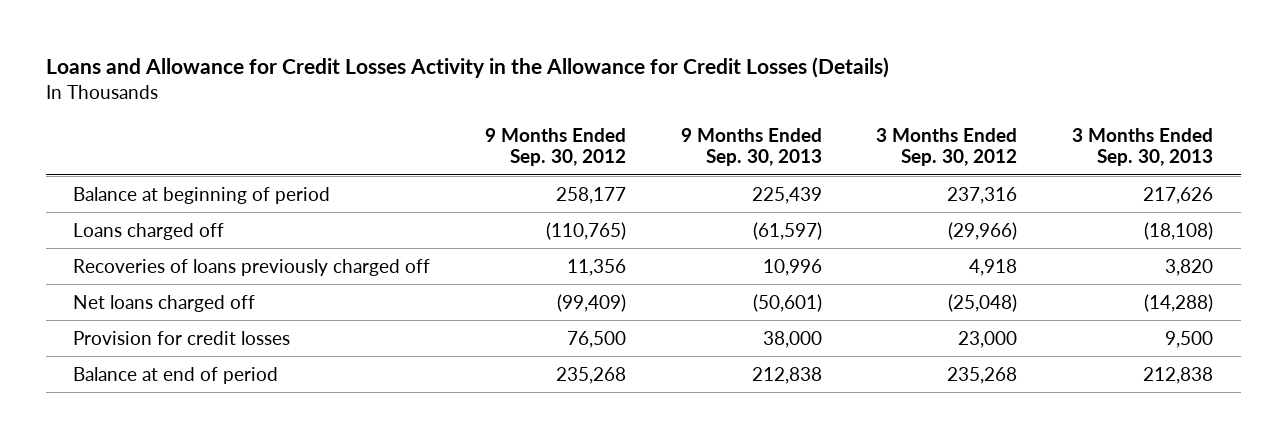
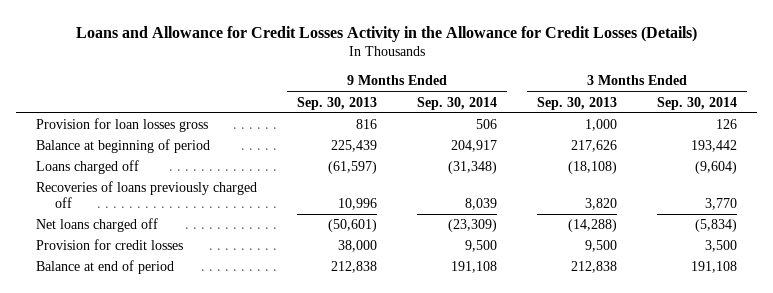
[484,127,626,167] 9 Months Ended Sep. 30, 2012 -> none
[876,127,1018,167] 3 Months Ended Sep. 30, 2012 -> none
none -> [417,96,498,110] Sep. 30, 2014
none -> [656,96,737,110] Sep. 30, 2014
none -> [36,118,209,133] Provision for loan losses gross

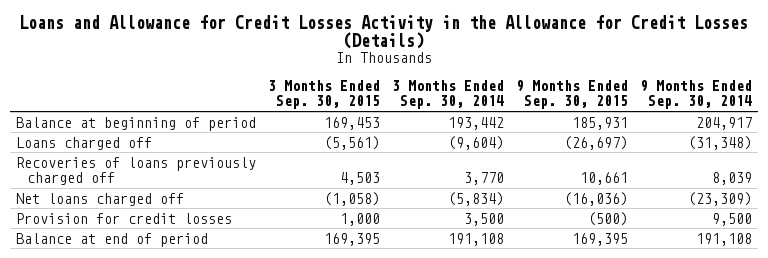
[297,96,378,110] Sep. 30, 2013 -> none
[536,96,617,110] Sep. 30, 2013 -> none
none -> [268,80,381,110] 3 Months Ended Sep. 30, 2015
none -> [516,80,629,110] 9 Months Ended Sep. 30, 2015
[36,118,209,133] Provision for loan losses gross -> none

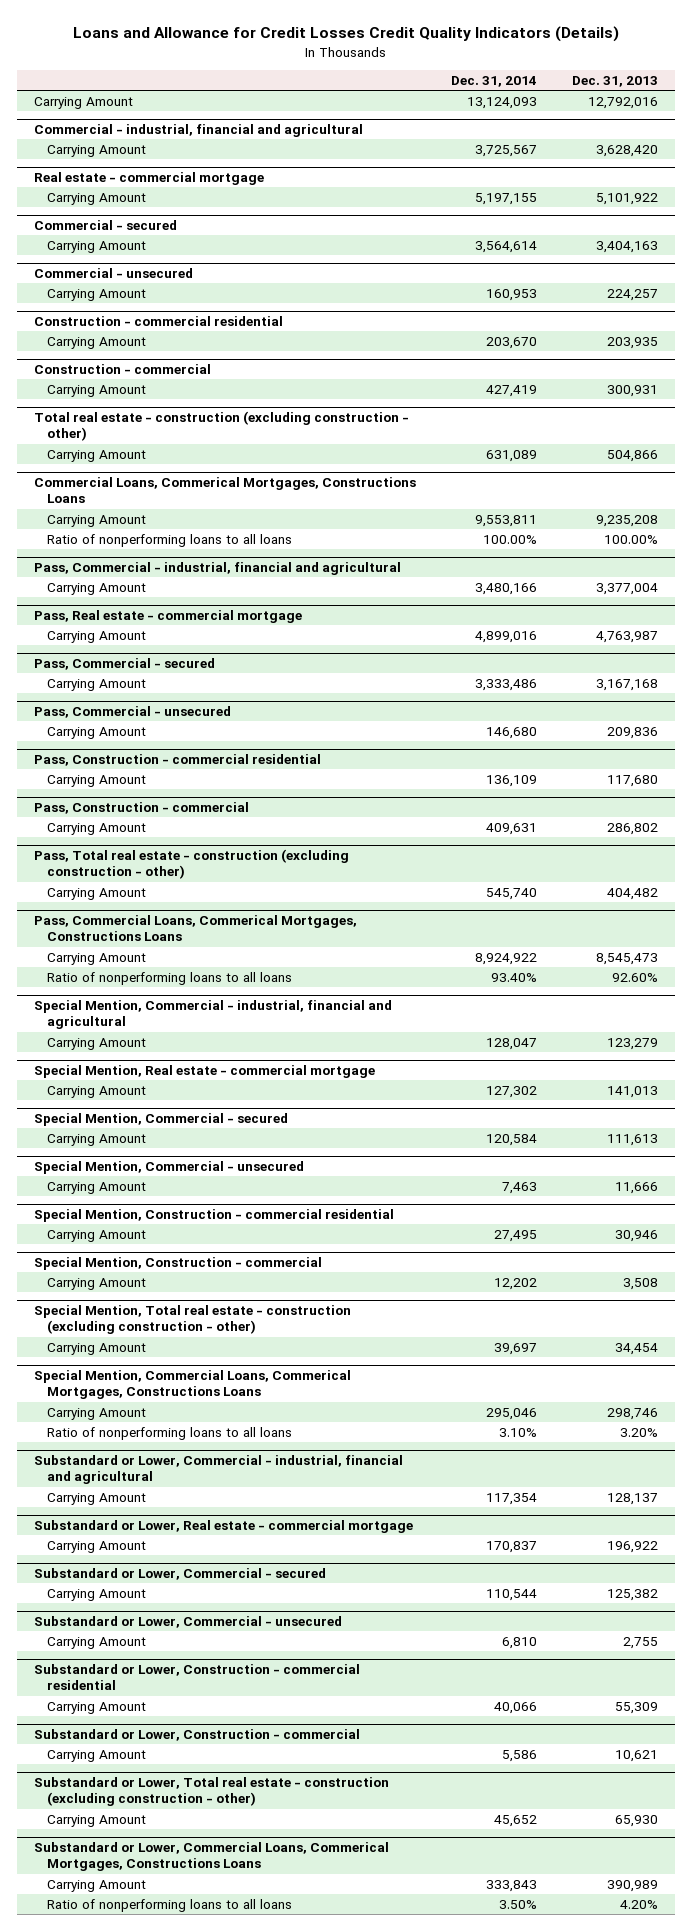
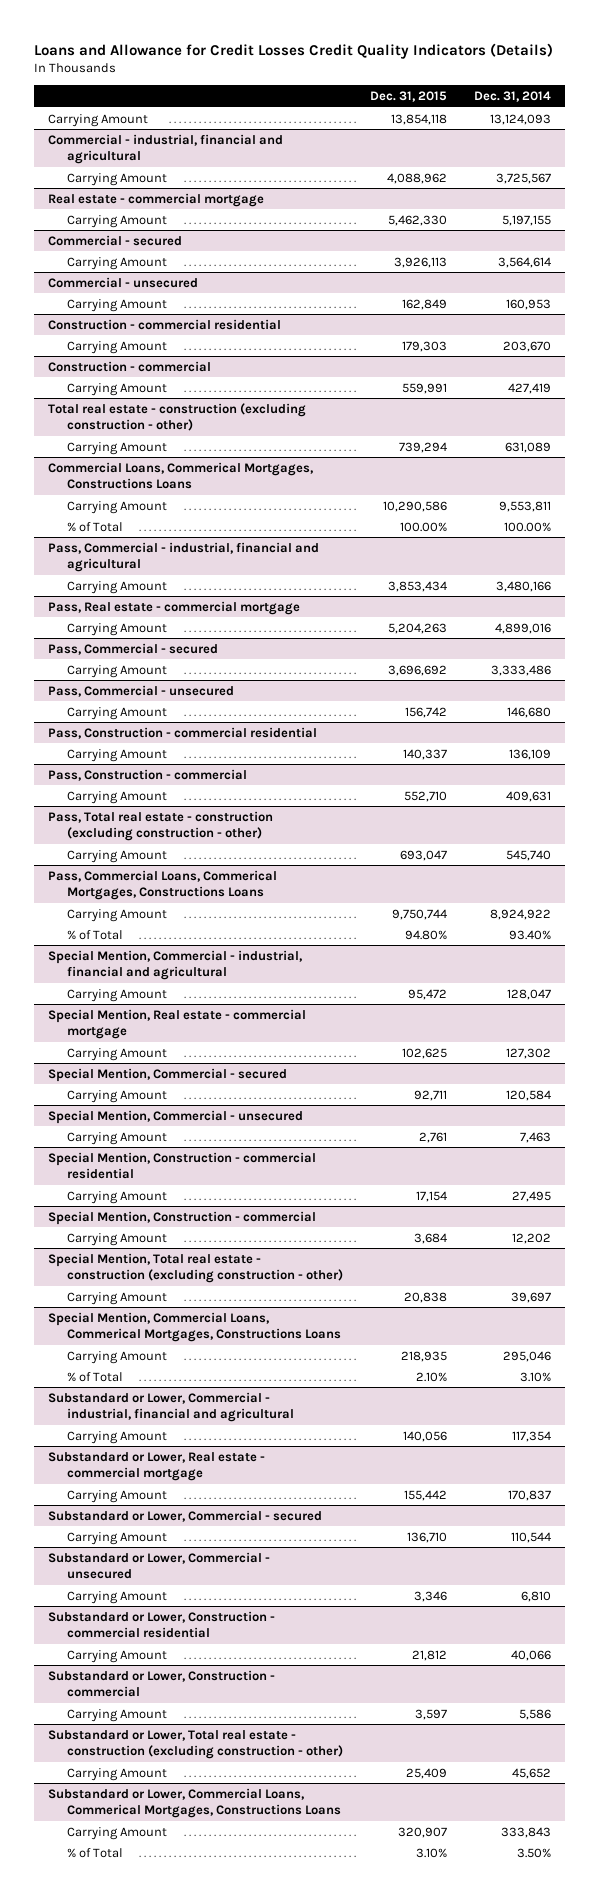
[571,75,658,87] Dec. 31, 2013 -> none
none -> [369,91,447,103] Dec. 31, 2015
[47,533,293,547] Ratio of nonperforming loans to all loans -> [66,521,123,532] % of Total
[47,971,293,985] Ratio of nonperforming loans to all loans -> [66,929,123,940] % of Total
[47,1426,293,1440] Ratio of nonperforming loans to all loans -> [66,1371,123,1382] % of Total
[47,1898,293,1912] Ratio of nonperforming loans to all loans -> [66,1847,123,1858] % of Total

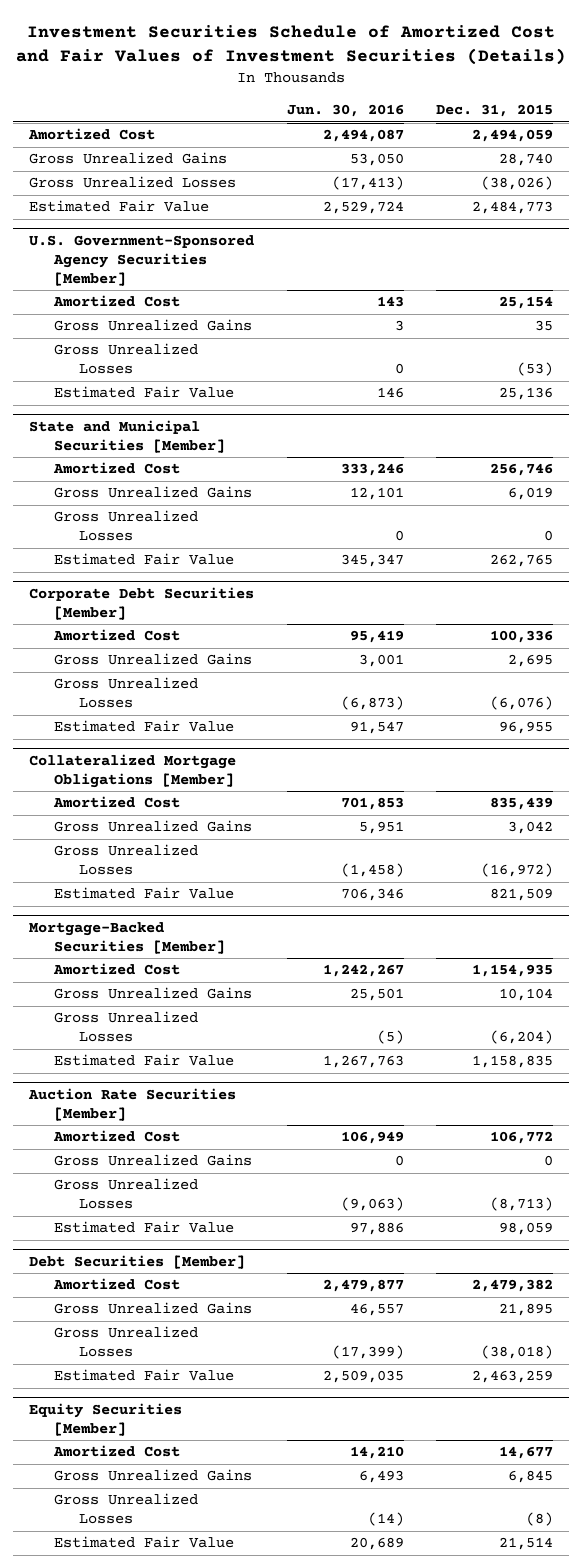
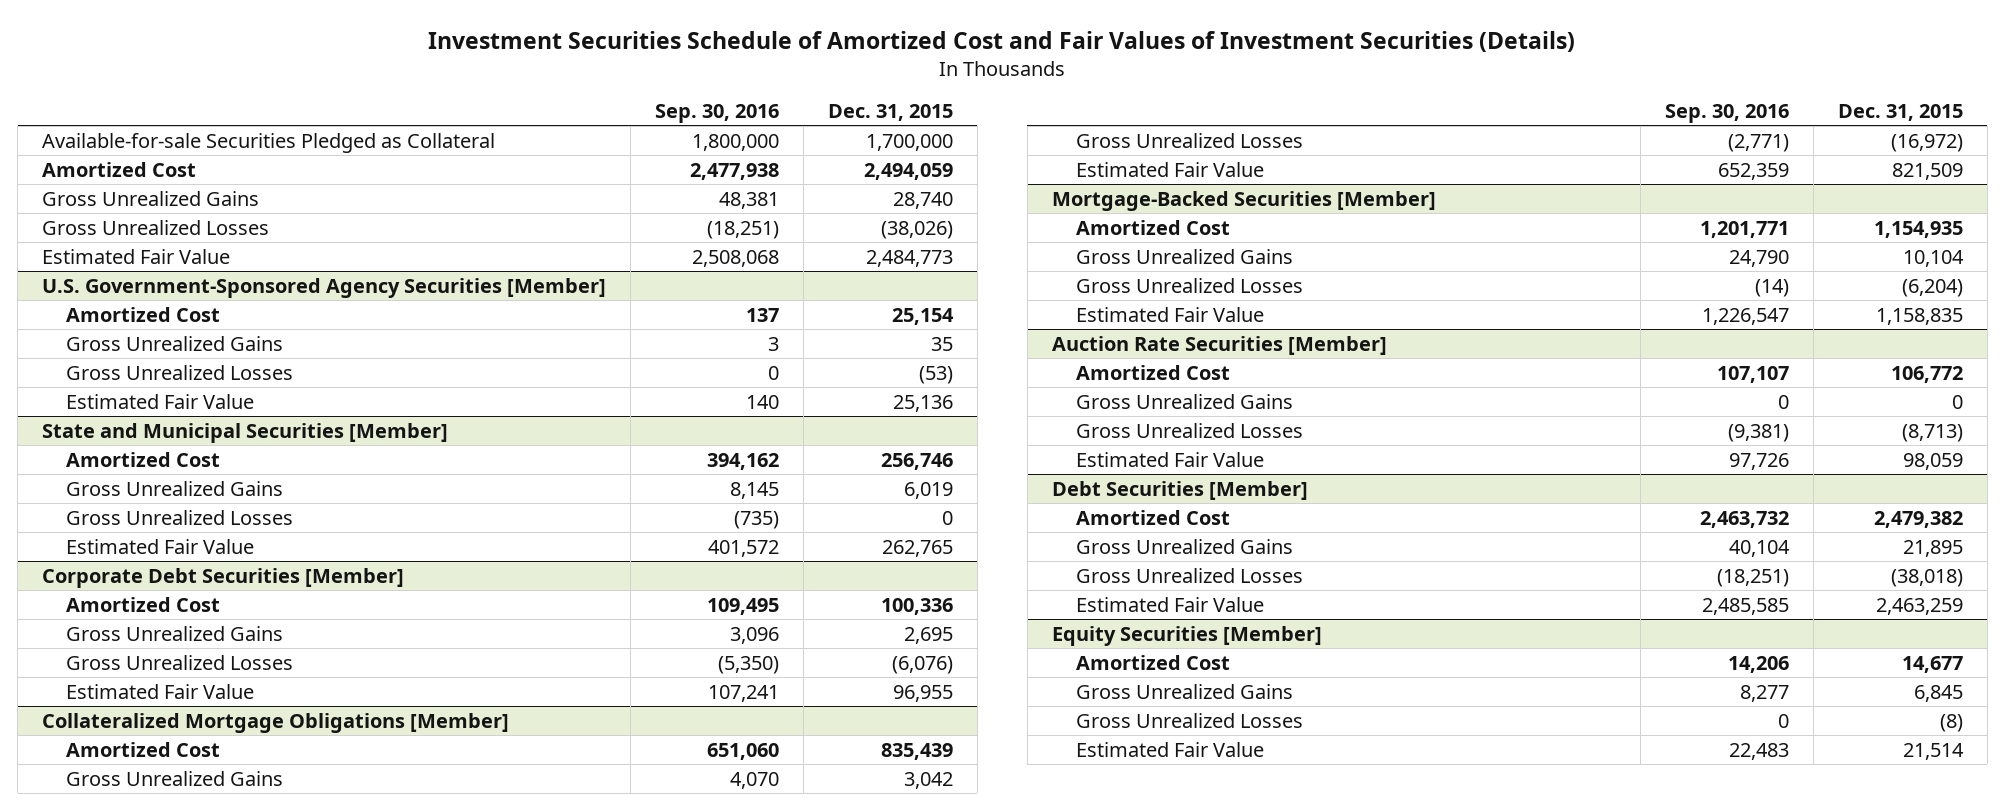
[286,104,404,118] Jun. 30, 2016 -> none
none -> [655,103,780,123] Sep. 30, 2016
none -> [42,132,496,153] Available-for-sale Securities Pledged as Collateral

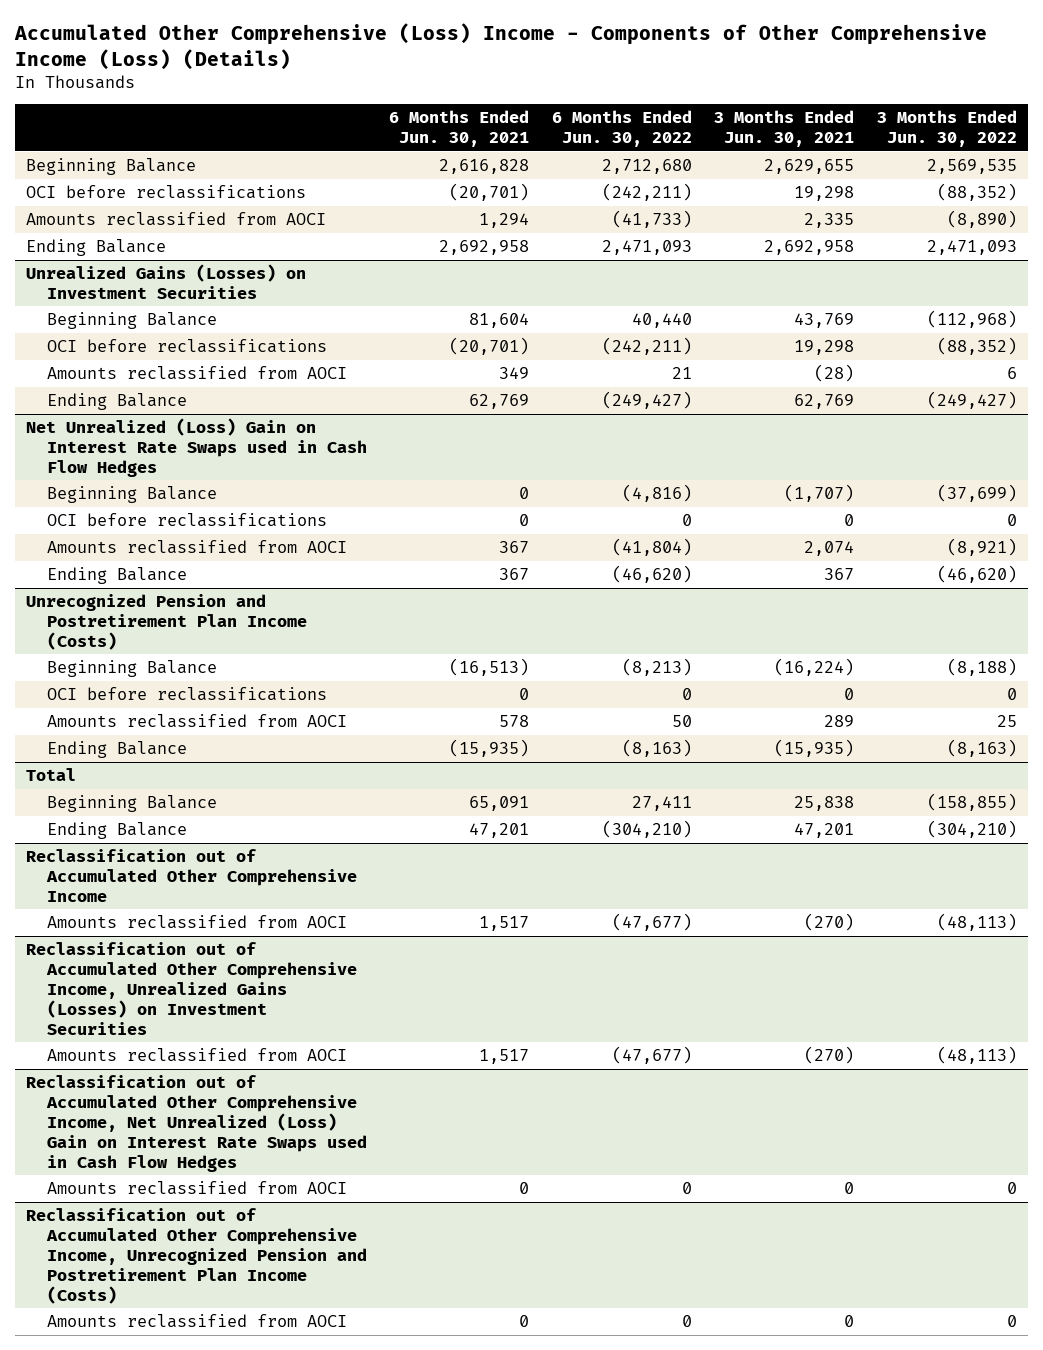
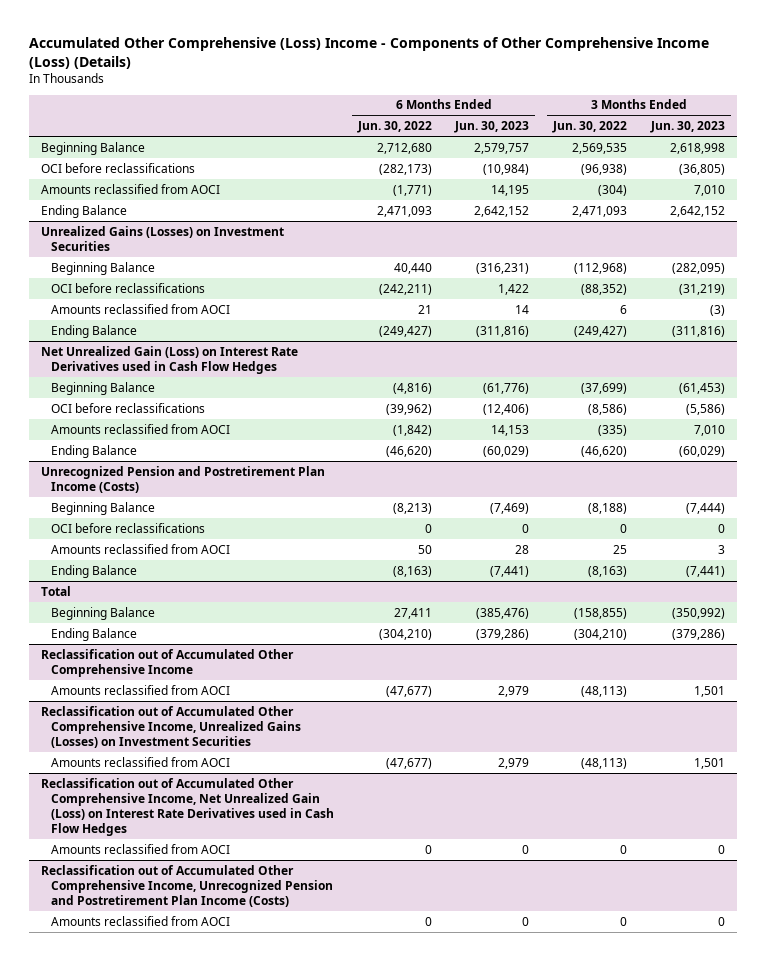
[389,110,530,148] 6 Months Ended Jun. 30, 2021 -> none
[714,110,855,148] 3 Months Ended Jun. 30, 2021 -> none
none -> [454,121,530,134] Jun. 30, 2023
none -> [650,121,726,134] Jun. 30, 2023
[601,183,692,202] (242,211) -> [378,163,432,175] (282,173)
[936,183,1017,202] (88,352) -> [581,163,628,175] (96,938)
[611,210,692,229] (41,733) -> [392,184,432,196] (1,771)
[946,210,1017,229] (8,890) -> [598,184,628,196] (304)
[26,418,368,477] Net Unrealized (Loss) Gain on Interest Rate Swaps used in Cash Flow Hedges -> [41,345,299,374] Net Unrealized Gain (Loss) on Interest Rate Derivatives used in Cash Flow Hedges
[681,514,692,527] 0 -> [385,403,432,415] (39,962)
[1006,514,1017,527] 0 -> [588,403,628,415] (8,586)
[611,538,692,557] (41,804) -> [392,424,432,436] (1,842)
[946,538,1017,557] (8,921) -> [598,424,628,436] (335)
[26,1075,368,1172] Reclassification out of Accumulated Other Comprehensive Income, Net Unrealized (Loss) Gain on Interest Rate Swaps used in Cash Flow Hedges -> [41,777,334,836] Reclassification out of Accumulated Other Comprehensive Income, Net Unrealized Gain (Loss) on Interest Rate Derivatives used in Cash Flow Hedges

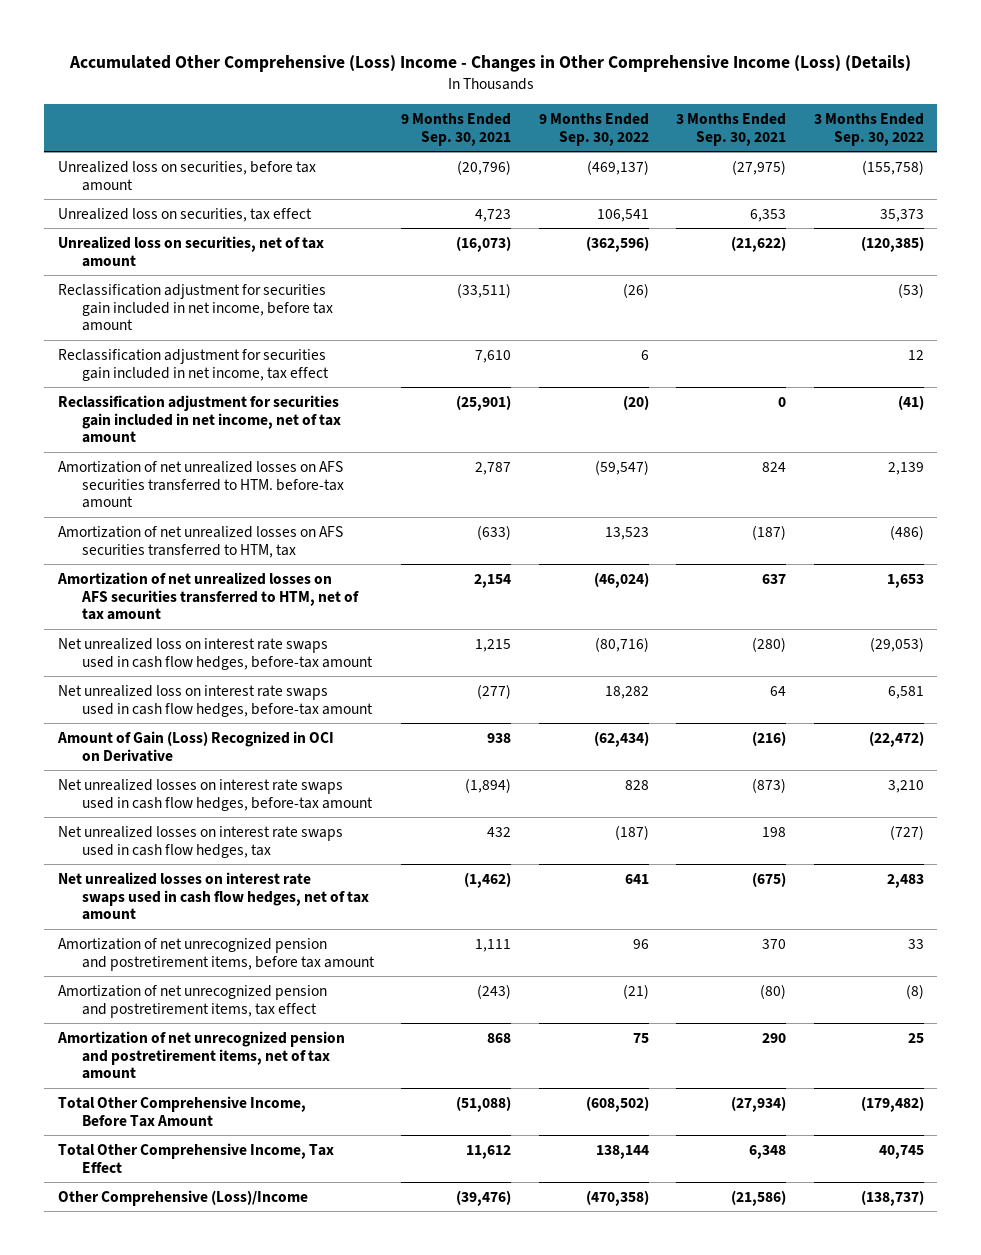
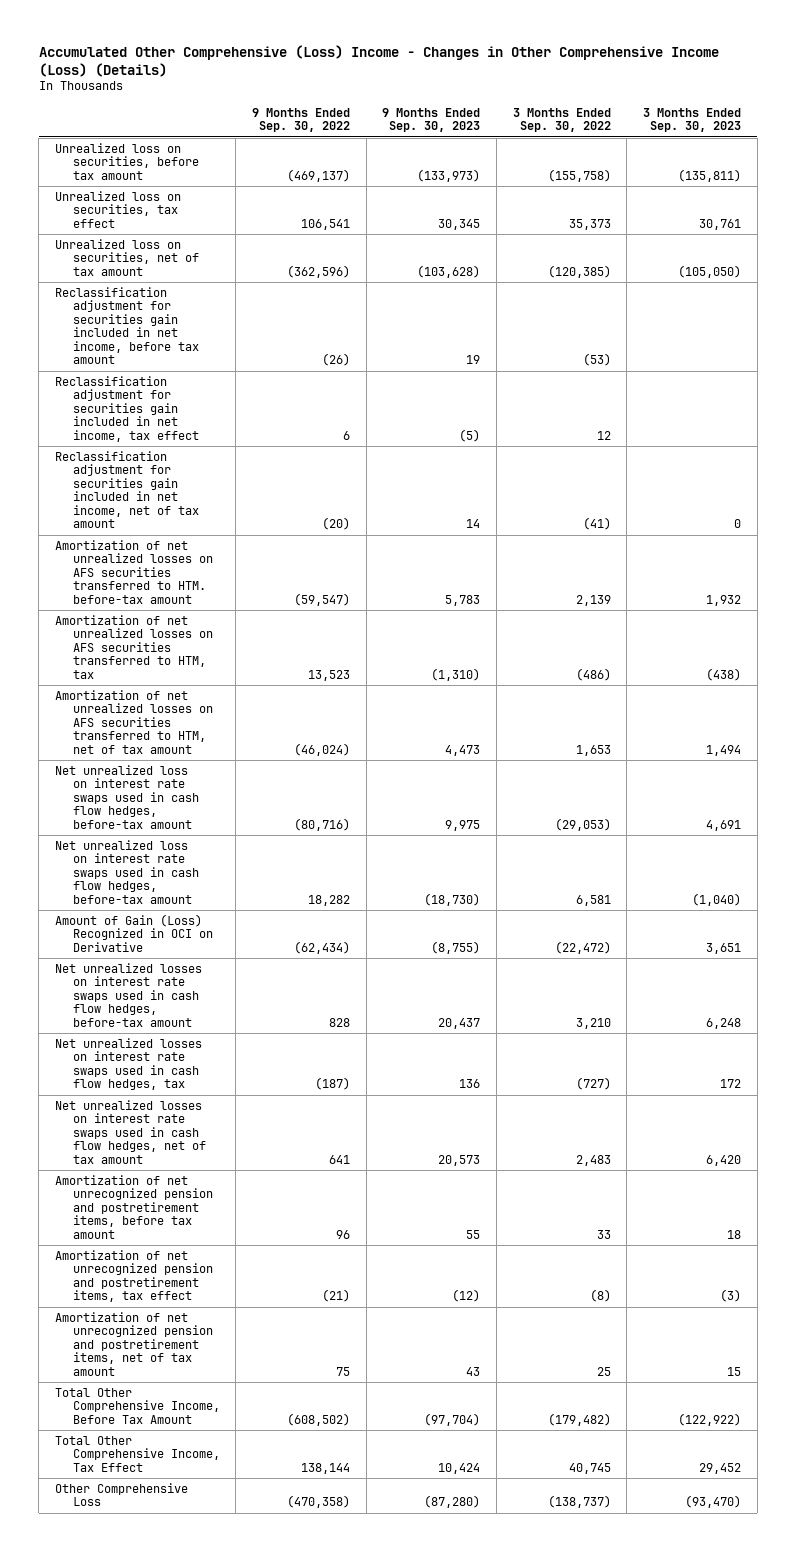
[401,112,512,146] 9 Months Ended Sep. 30, 2021 -> none
[676,112,787,146] 3 Months Ended Sep. 30, 2021 -> none
none -> [382,107,481,133] 9 Months Ended Sep. 30, 2023
none -> [642,107,741,133] 3 Months Ended Sep. 30, 2023
[57,1189,308,1206] Other Comprehensive (Loss)/Income -> [54,1482,188,1507] Other Comprehensive Loss

